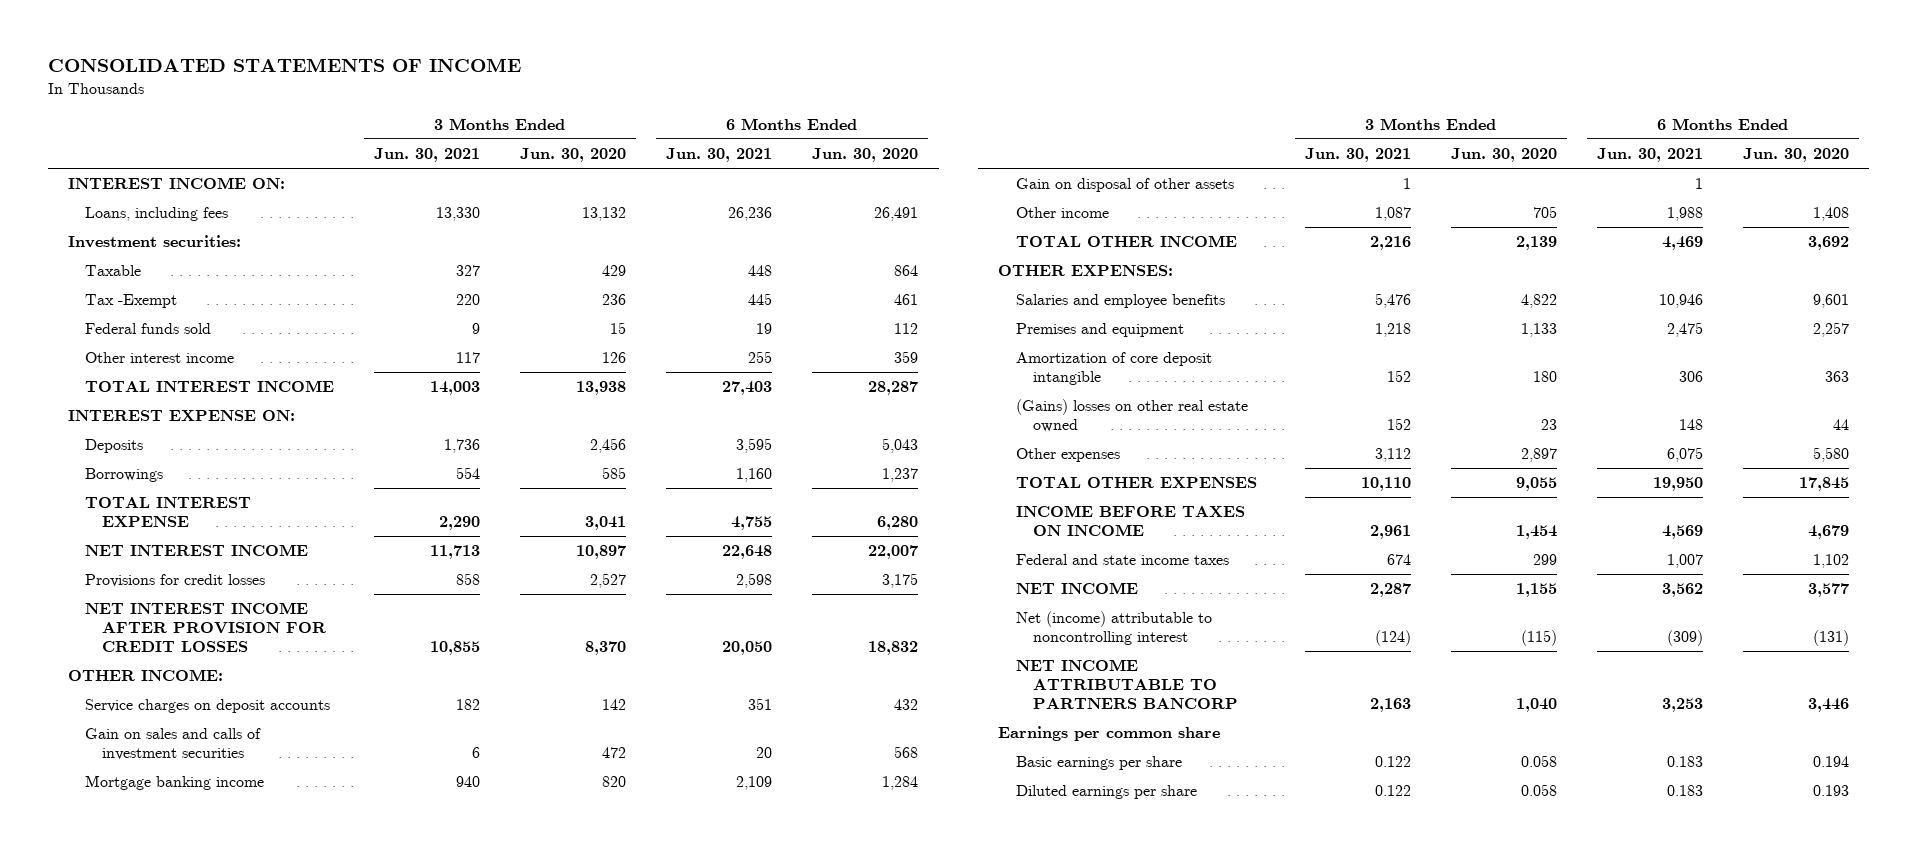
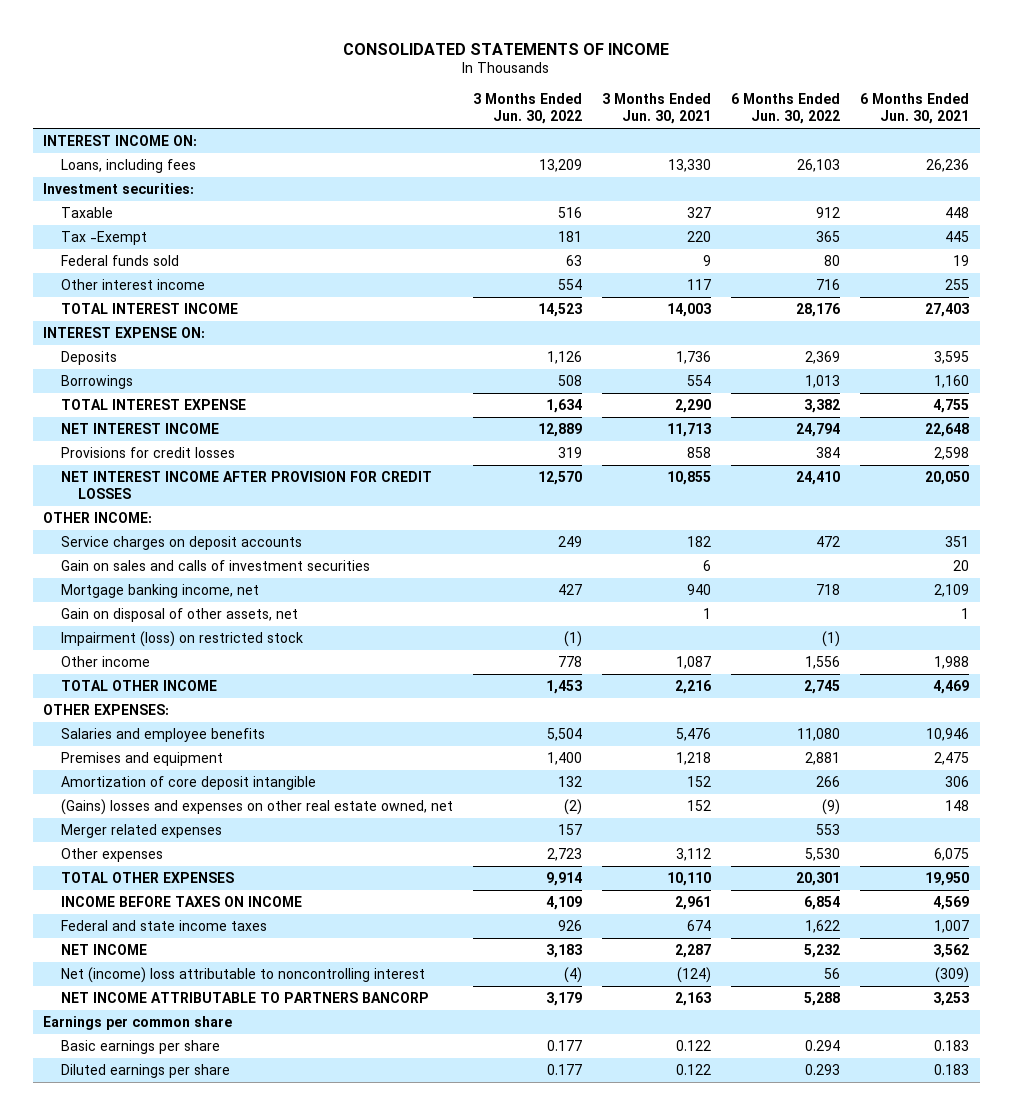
[520,148,627,163] Jun. 30, 2020 -> none
[812,148,919,163] Jun. 30, 2020 -> none
none -> [472,93,582,125] 3 Months Ended Jun. 30, 2022
none -> [731,93,841,125] 6 Months Ended Jun. 30, 2022
[84,775,264,791] Mortgage banking income -> [60,584,259,599] Mortgage banking income, net
[1015,178,1234,193] Gain on disposal of other assets -> [60,608,298,623] Gain on disposal of other assets, net
none -> [60,631,303,648] Impairment (loss) on restricted stock
[1015,399,1248,433] (Gains) losses on other real estate owned -> [60,799,453,816] (Gains) losses and expenses on other real estate owned, net
none -> [60,824,222,839] Merger related expenses
[1015,611,1212,646] Net (income) attributable to noncontrolling interest -> [60,967,425,984] Net (income) loss attributable to noncontrolling interest

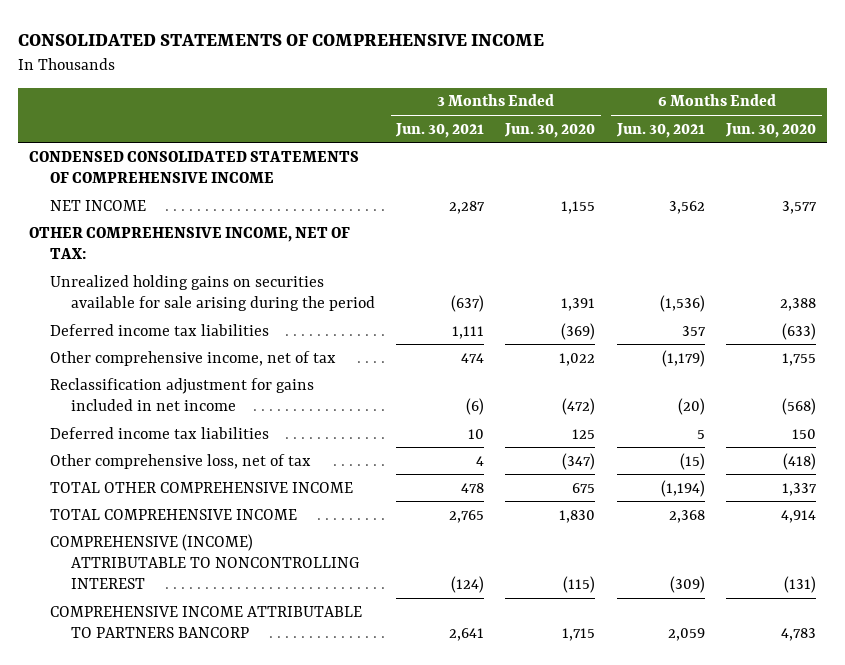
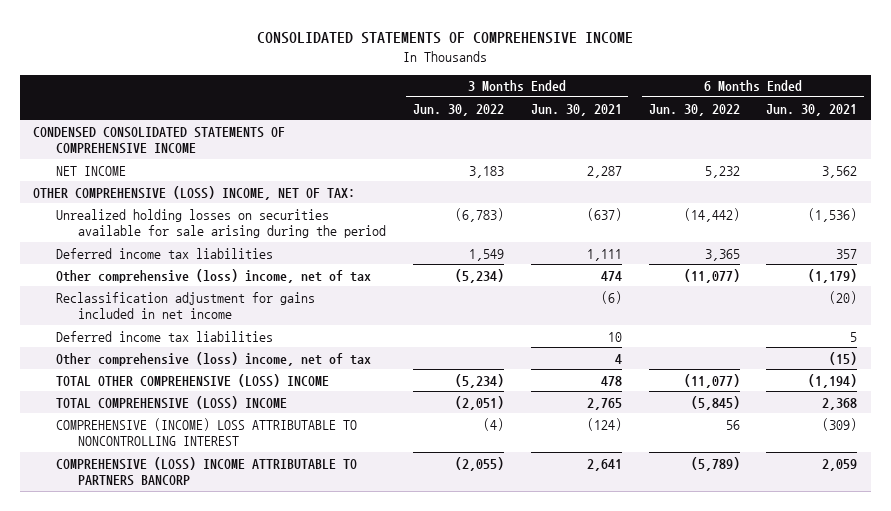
[504,122,596,138] Jun. 30, 2020 -> none
[725,122,817,138] Jun. 30, 2020 -> none
none -> [412,103,504,116] Jun. 30, 2022
none -> [648,103,740,116] Jun. 30, 2022
[28,226,350,259] OTHER COMPREHENSIVE INCOME, NET OF TAX: -> [33,185,356,200] OTHER COMPREHENSIVE (LOSS) INCOME, NET OF TAX:
[49,274,375,311] Unrealized holding gains on securities available for sale arising during the period -> [55,208,387,238] Unrealized holding losses on securities available for sale arising during the period
[49,350,336,366] Other comprehensive income, net of tax -> [55,268,371,283] Other comprehensive (loss) income, net of tax
[49,453,311,469] Other comprehensive loss, net of tax -> [55,351,371,366] Other comprehensive (loss) income, net of tax
[49,481,353,493] TOTAL OTHER COMPREHENSIVE INCOME -> [55,373,329,387] TOTAL OTHER COMPREHENSIVE (LOSS) INCOME
[49,508,297,520] TOTAL COMPREHENSIVE INCOME -> [55,395,287,409] TOTAL COMPREHENSIVE (LOSS) INCOME
[49,533,359,590] COMPREHENSIVE (INCOME) ATTRIBUTABLE TO NONCONTROLLING INTEREST -> [55,417,357,446] COMPREHENSIVE (INCOME) LOSS ATTRIBUTABLE TO NONCONTROLLING INTEREST
[49,605,362,638] COMPREHENSIVE INCOME ATTRIBUTABLE TO PARTNERS BANCORP -> [55,456,357,486] COMPREHENSIVE (LOSS) INCOME ATTRIBUTABLE TO PARTNERS BANCORP

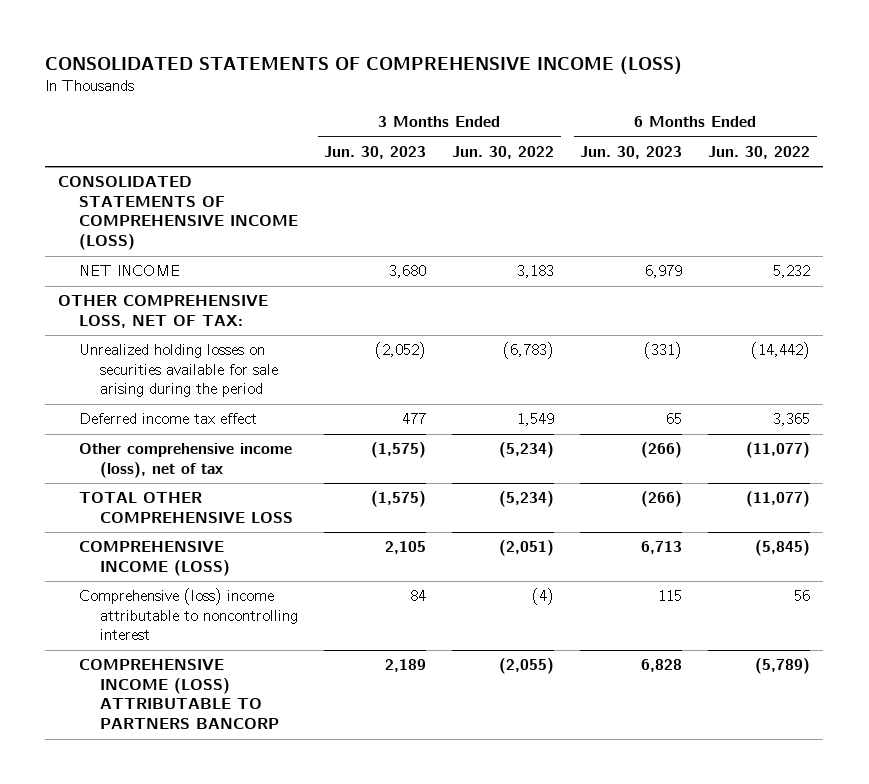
[257,31,634,44] CONSOLIDATED STATEMENTS OF COMPREHENSIVE INCOME -> [45,55,683,75] CONSOLIDATED STATEMENTS OF COMPREHENSIVE INCOME (LOSS)
[530,103,622,116] Jun. 30, 2021 -> none
[766,103,858,116] Jun. 30, 2021 -> none
none -> [324,145,427,159] Jun. 30, 2023
none -> [580,145,683,159] Jun. 30, 2023
[33,126,286,154] CONDENSED CONSOLIDATED STATEMENTS OF COMPREHENSIVE INCOME -> [58,176,299,250] CONSOLIDATED STATEMENTS OF COMPREHENSIVE INCOME (LOSS)
[33,185,356,200] OTHER COMPREHENSIVE (LOSS) INCOME, NET OF TAX: -> [58,295,269,328] OTHER COMPREHENSIVE LOSS, NET OF TAX:
[55,291,315,319] Reclassification adjustment for gains included in net income -> none
[55,330,273,342] Deferred income tax liabilities -> none
[55,351,371,366] Other comprehensive (loss) income, net of tax -> none
[55,247,273,259] Deferred income tax liabilities -> [79,413,258,425] Deferred income tax effect
[55,268,371,283] Other comprehensive (loss) income, net of tax -> [79,443,293,478] Other comprehensive income (loss), net of tax
[55,373,329,387] TOTAL OTHER COMPREHENSIVE (LOSS) INCOME -> [79,492,293,523] TOTAL OTHER COMPREHENSIVE LOSS
[55,395,287,409] TOTAL COMPREHENSIVE (LOSS) INCOME -> [79,541,230,576] COMPREHENSIVE INCOME (LOSS)
[55,417,357,446] COMPREHENSIVE (INCOME) LOSS ATTRIBUTABLE TO NONCONTROLLING INTEREST -> [79,588,298,641] Comprehensive (loss) income attributable to noncontrolling interest
[55,456,357,486] COMPREHENSIVE (LOSS) INCOME ATTRIBUTABLE TO PARTNERS BANCORP -> [79,659,279,729] COMPREHENSIVE INCOME (LOSS) ATTRIBUTABLE TO PARTNERS BANCORP

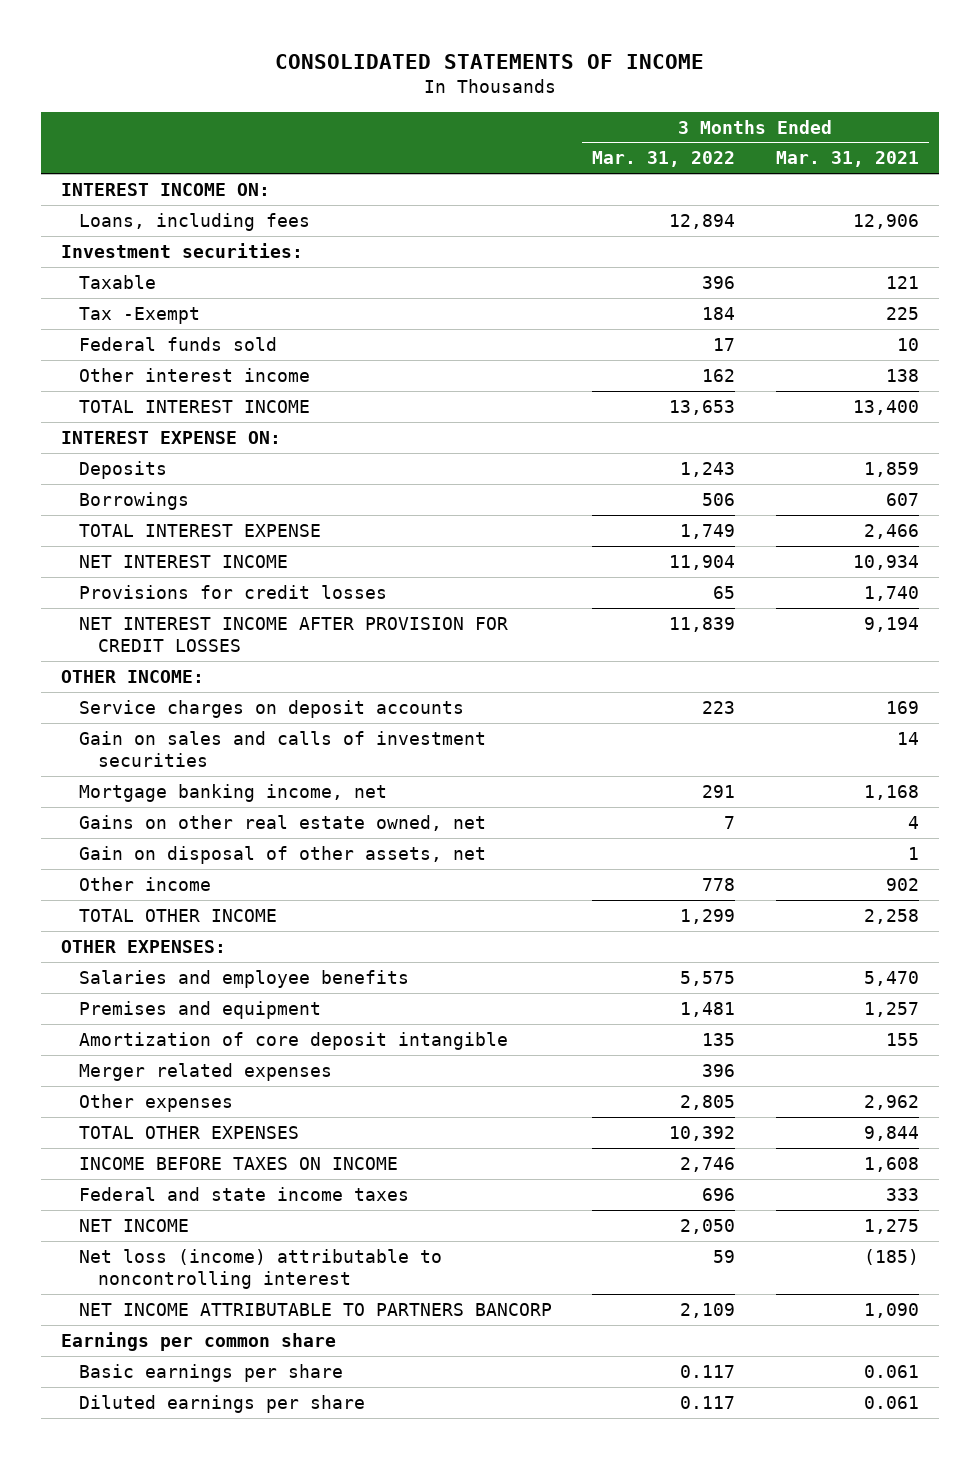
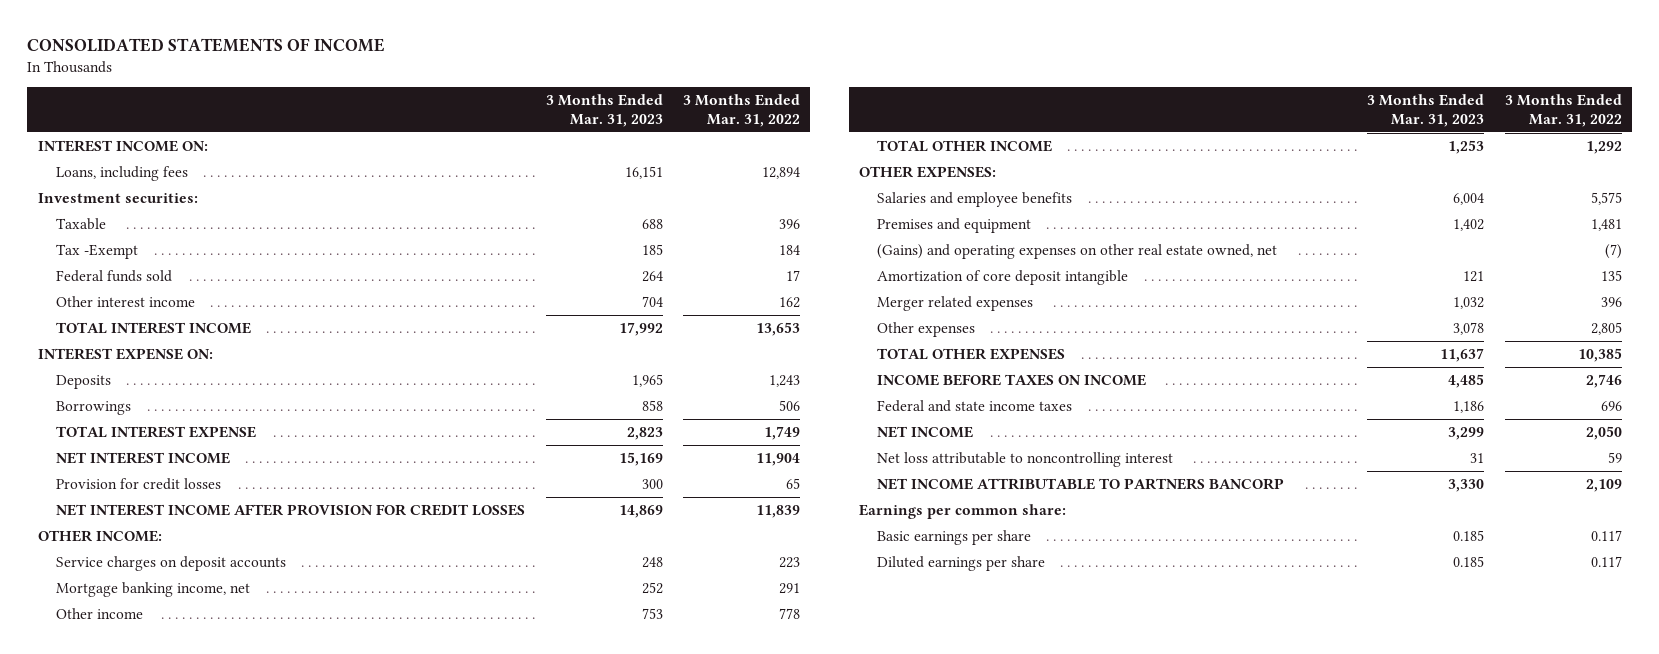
[775,151,919,168] Mar. 31, 2021 -> none
none -> [545,94,663,127] 3 Months Ended Mar. 31, 2023
[79,584,388,599] Provisions for credit losses -> [55,478,221,491] Provision for credit losses
[79,730,487,767] Gain on sales and calls of investment securities -> none
[79,814,487,831] Gains on other real estate owned, net -> none
[79,845,487,864] Gain on disposal of other assets, net -> none
[680,908,736,924] 1,299 -> [1585,141,1622,155] 1,292
none -> [877,244,1278,260] (Gains) and operating expenses on other real estate owned, net
[669,1125,736,1141] 10,392 -> [1577,348,1622,363] 10,385
[79,1248,443,1289] Net loss (income) attributable to noncontrolling interest -> [877,452,1174,468] Net loss attributable to noncontrolling interest
[60,1331,336,1351] Earnings per common share -> [859,504,1067,520] Earnings per common share:

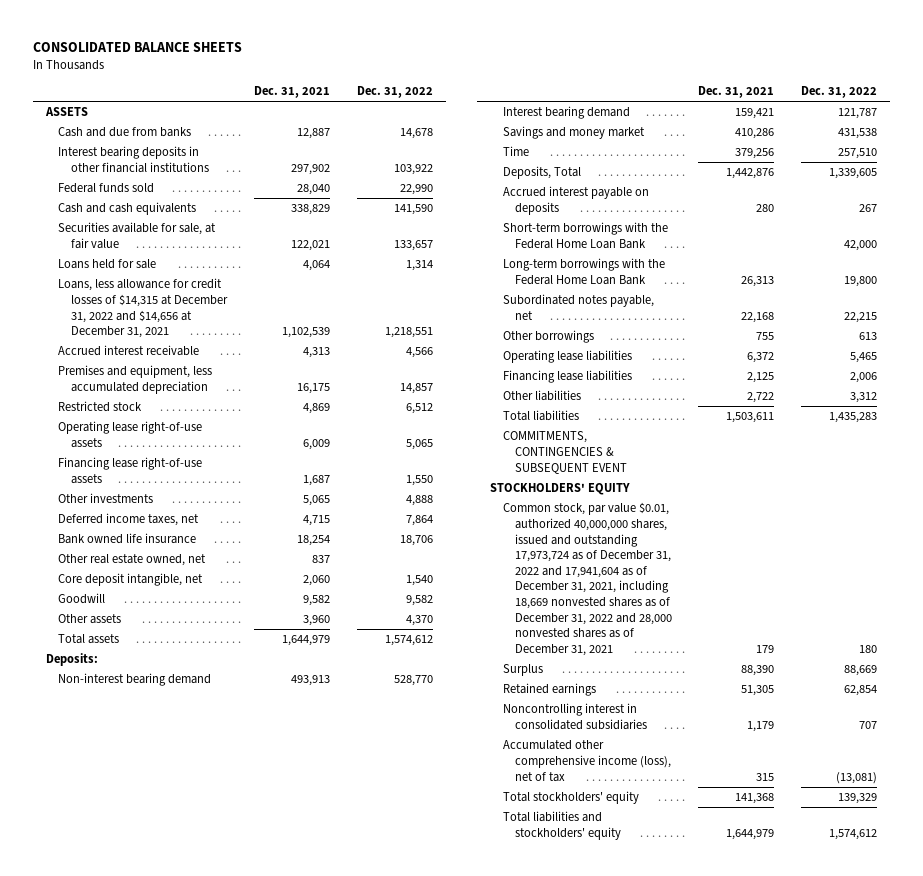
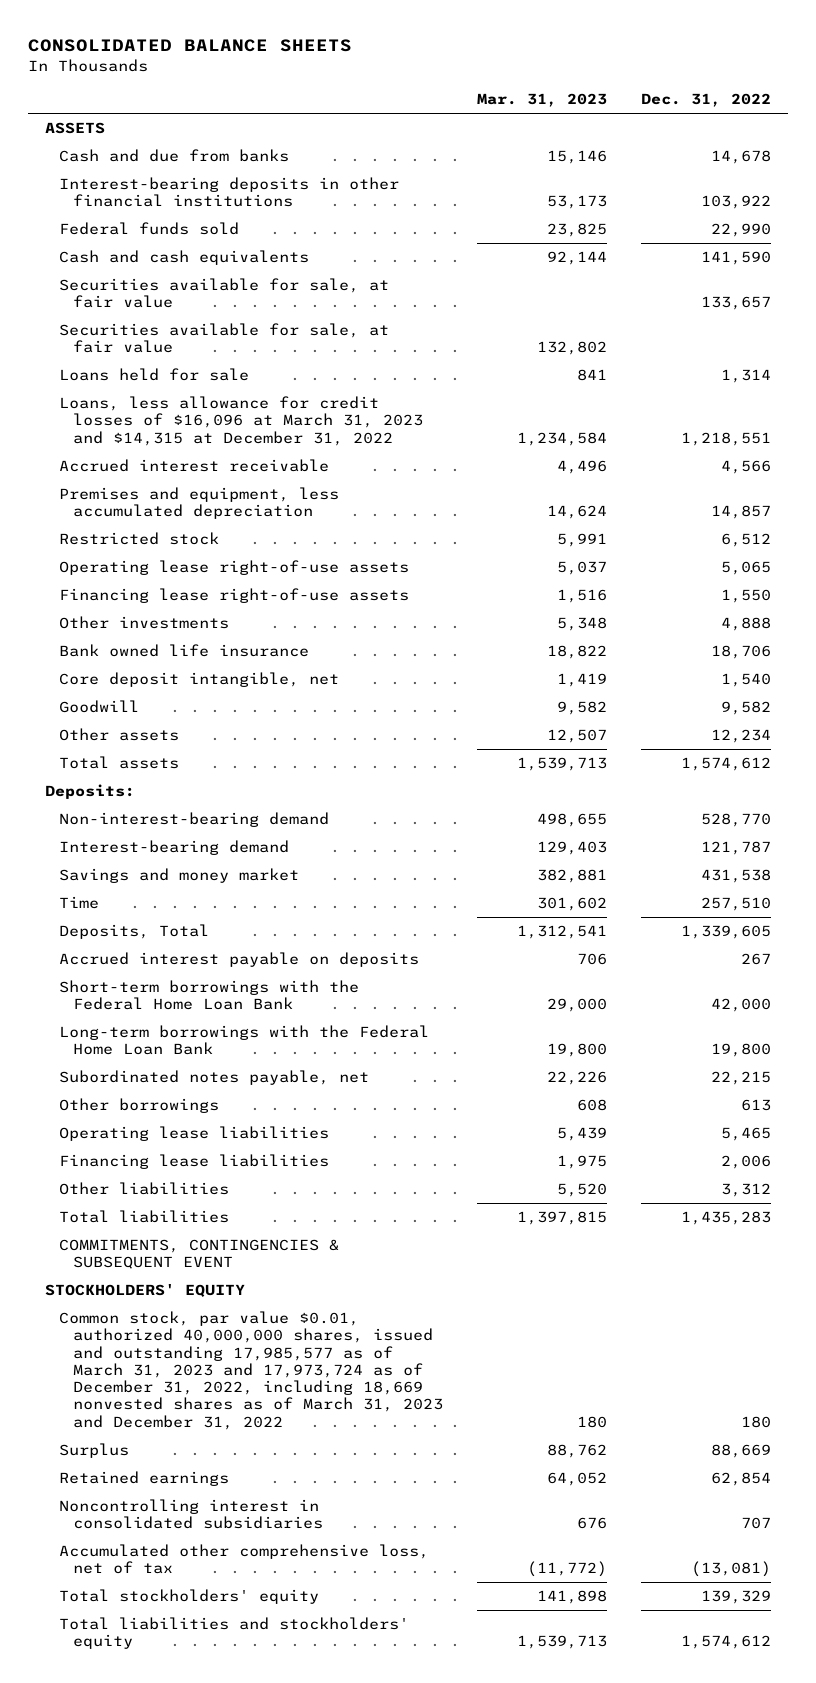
[254,86,331,99] Dec. 31, 2021 -> none
none -> [476,93,607,108] Mar. 31, 2023
[58,146,209,173] Interest bearing deposits in other financial institutions -> [58,177,399,208] Interest-bearing deposits in other financial institutions
none -> [58,323,389,354] Securities available for sale, at fair value
[58,278,228,339] Loans, less allowance for credit losses of $14,315 at December 31, 2022 and $14,656 at December 31, 2021 -> [58,396,423,446] Loans, less allowance for credit losses of $16,096 at March 31, 2023 and $14,315 at December 31, 2022
[58,513,200,527] Deferred income taxes, net -> none
[58,554,207,567] Other real estate owned, net -> none
[405,615,433,627] 4,370 -> [710,729,771,744] 12,234
[58,673,212,687] Non-interest bearing demand -> [58,812,329,828] Non-interest-bearing demand
[502,106,630,120] Interest bearing demand -> [58,840,289,856] Interest-bearing demand
[502,502,672,656] Common stock, par value $0.01, authorized 40,000,000 shares, issued and outstanding 17,973,724 as of December 31, 2022 and 17,941,604 as of December 31, 2021, including 18,669 nonvested shares as of December 31, 2022 and 28,000 nonvested shares as of December 31, 2021 -> [58,1311,443,1430] Common stock, par value $0.01, authorized 40,000,000 shares, issued and outstanding 17,985,577 as of March 31, 2023 and 17,973,724 as of December 31, 2022, including 18,669 nonvested shares as of March 31, 2023 and December 31, 2022
[502,740,671,782] Accumulated other comprehensive income (loss), net of tax -> [58,1544,429,1575] Accumulated other comprehensive loss, net of tax

